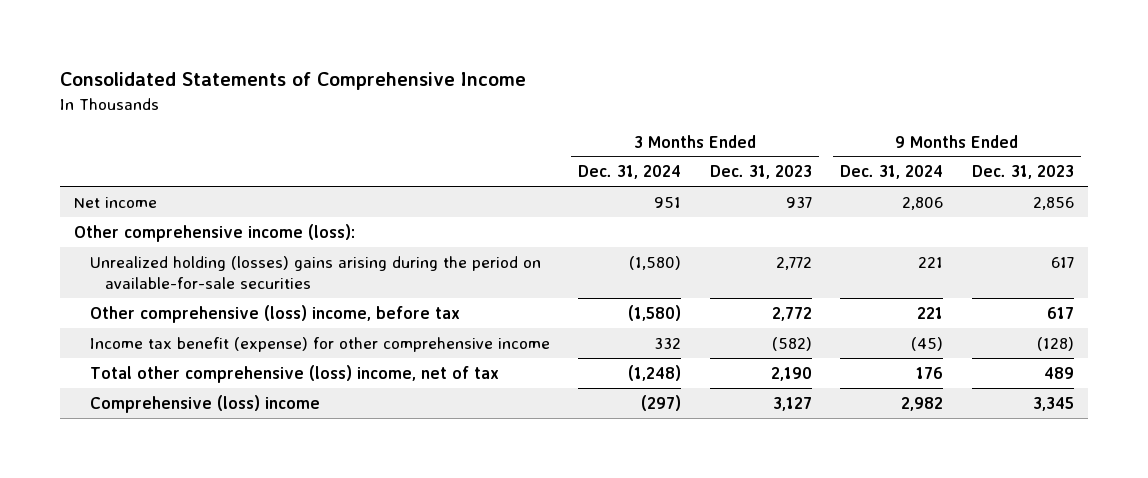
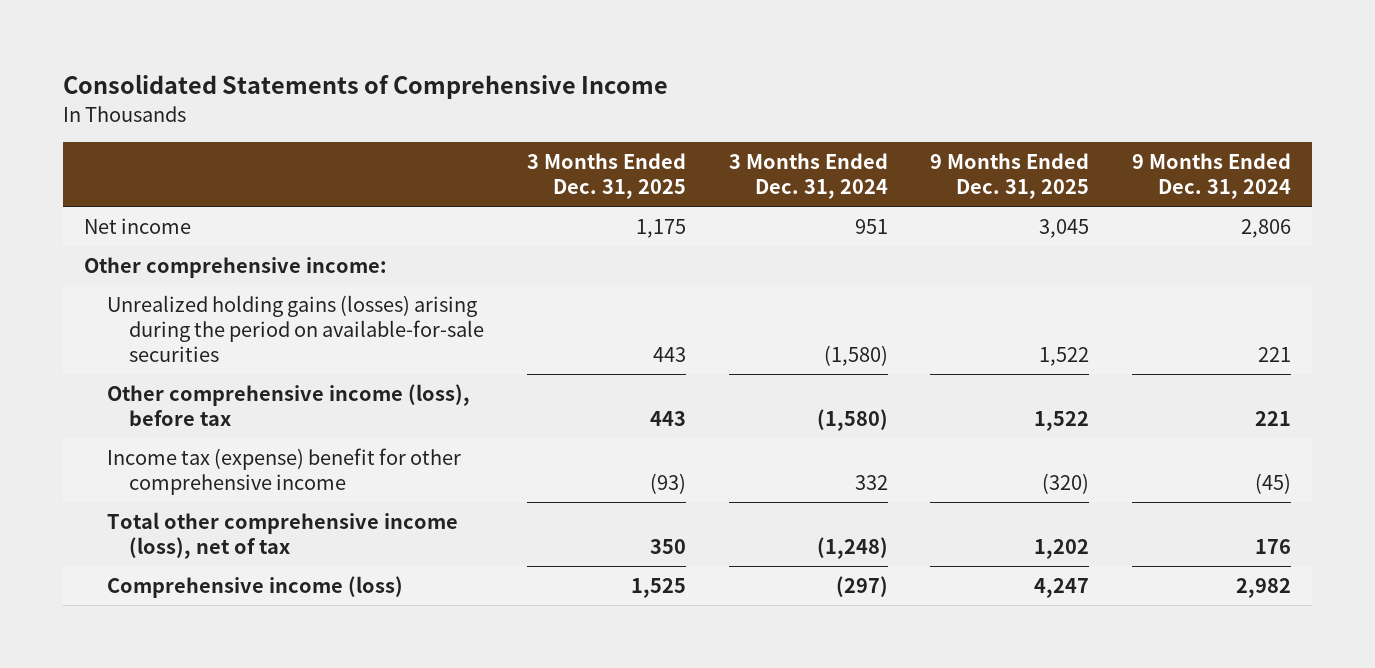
[709,165,812,180] Dec. 31, 2023 -> none
[971,165,1074,180] Dec. 31, 2023 -> none
none -> [526,152,686,199] 3 Months Ended Dec. 31, 2025
none -> [930,152,1090,199] 9 Months Ended Dec. 31, 2025
[74,223,356,242] Other comprehensive income (loss): -> [84,256,388,278] Other comprehensive income:
[89,255,541,290] Unrealized holding (losses) gains arising during the period on available-for-sale securities -> [106,294,485,363] Unrealized holding gains (losses) arising during the period on available-for-sale securities
[89,304,460,323] Other comprehensive (loss) income, before tax -> [106,383,470,426] Other comprehensive income (loss), before tax
[89,336,550,352] Income tax benefit (expense) for other comprehensive income -> [106,447,461,495] Income tax (expense) benefit for other comprehensive income
[89,364,499,383] Total other comprehensive (loss) income, net of tax -> [106,511,458,559] Total other comprehensive income (loss), net of tax
[89,394,320,413] Comprehensive (loss) income -> [106,575,403,598] Comprehensive income (loss)

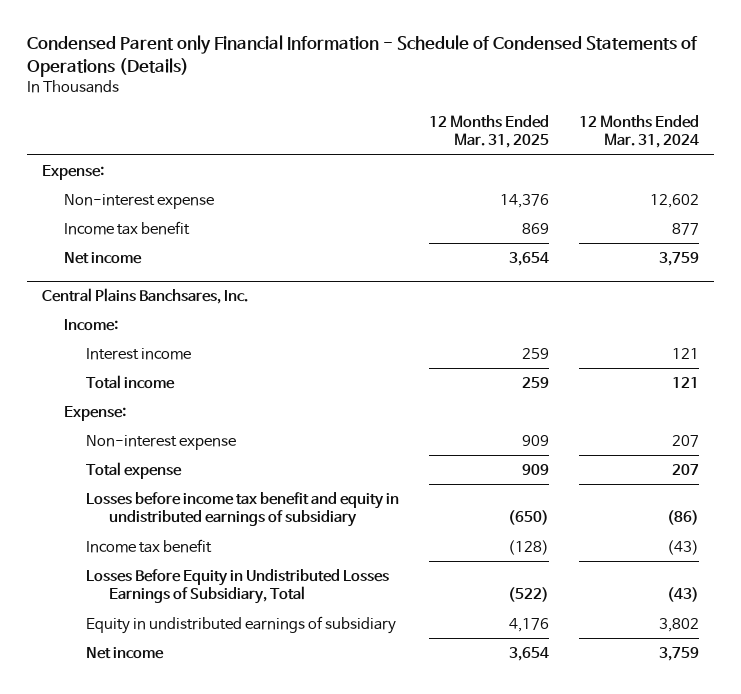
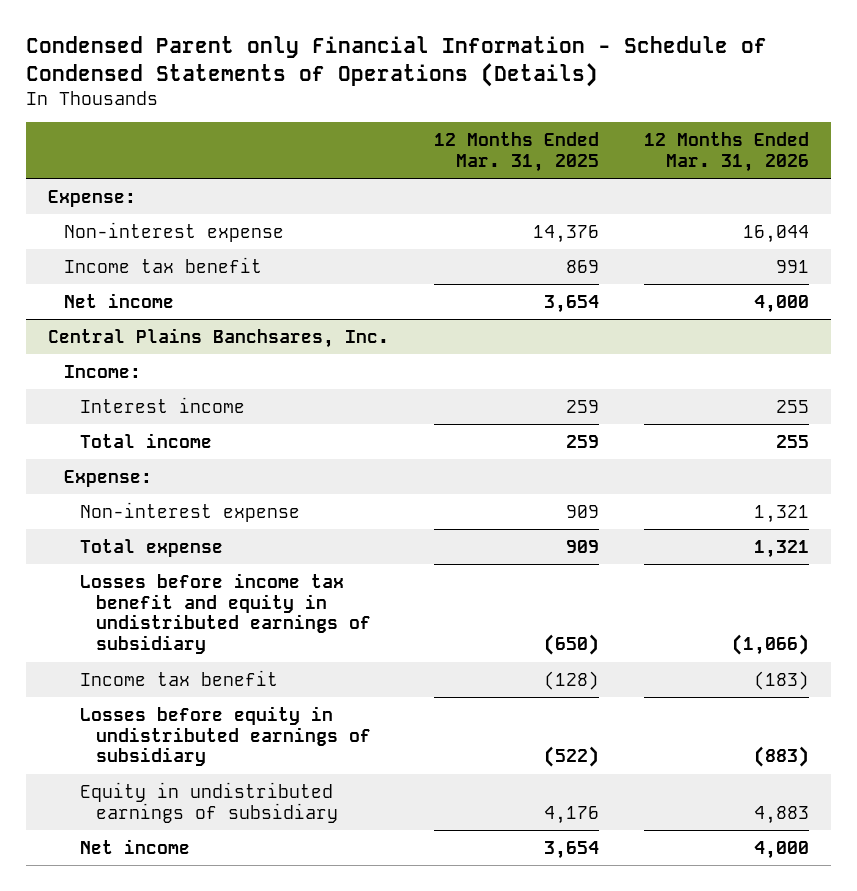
[579,114,700,149] 12 Months Ended Mar. 31, 2024 -> none
none -> [643,131,809,172] 12 Months Ended Mar. 31, 2026
[86,568,390,605] Losses Before Equity in Undistributed Losses Earnings of Subsidiary, Total -> [80,705,372,767] Losses before equity in undistributed earnings of subsidiary

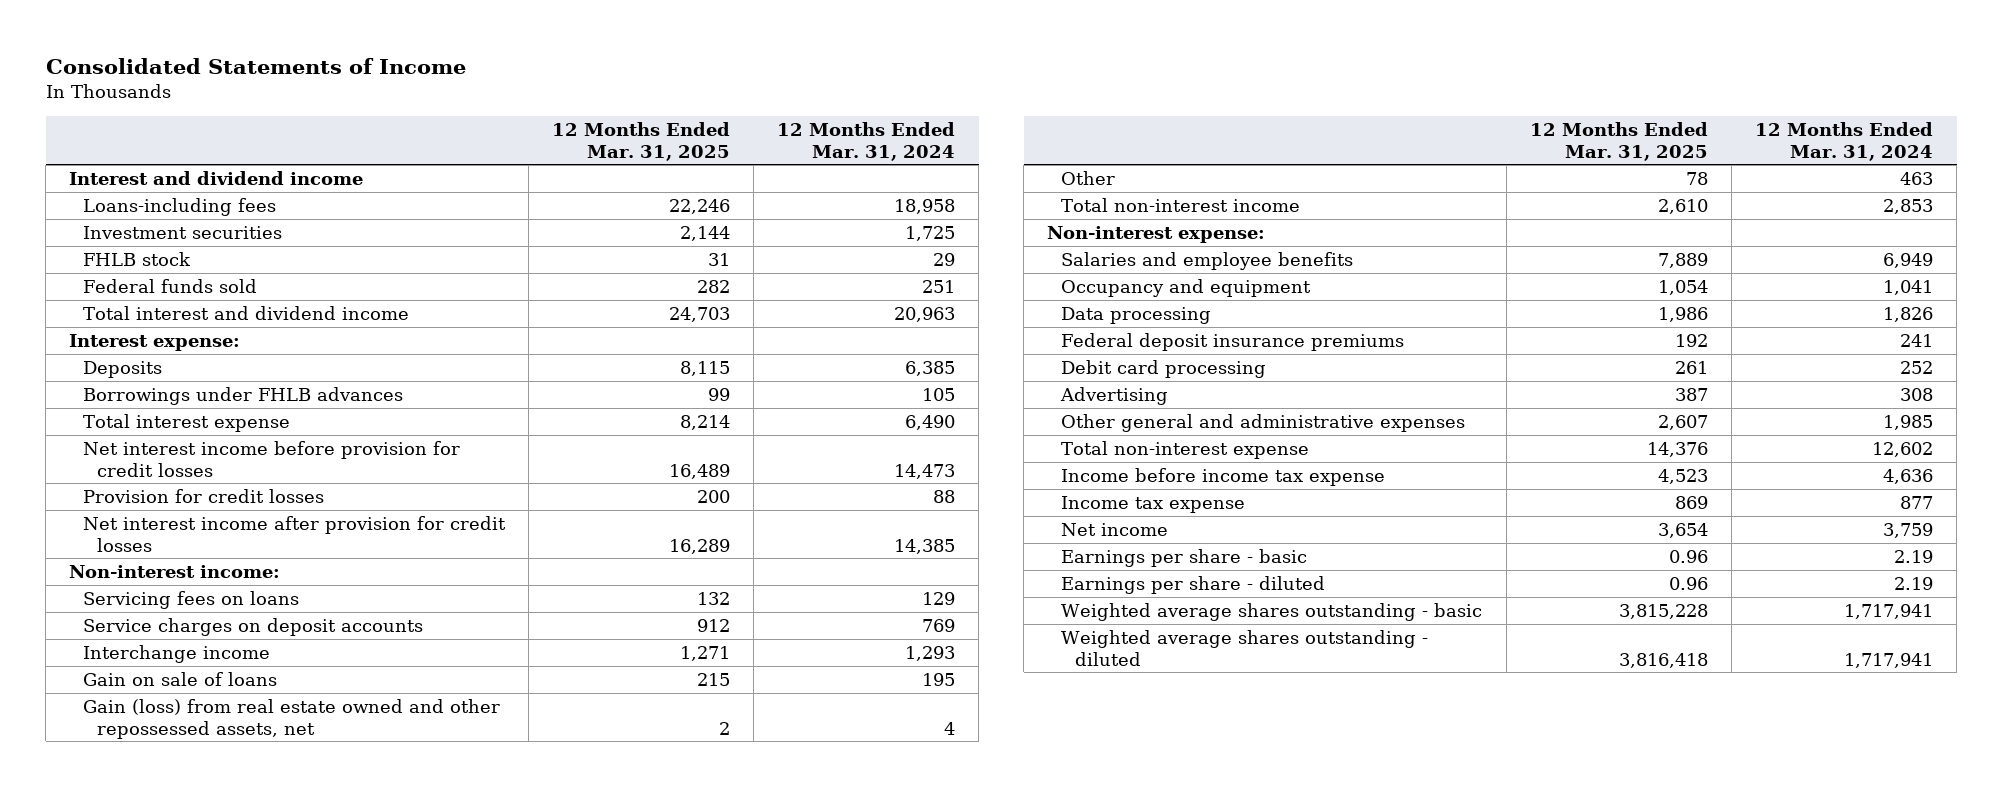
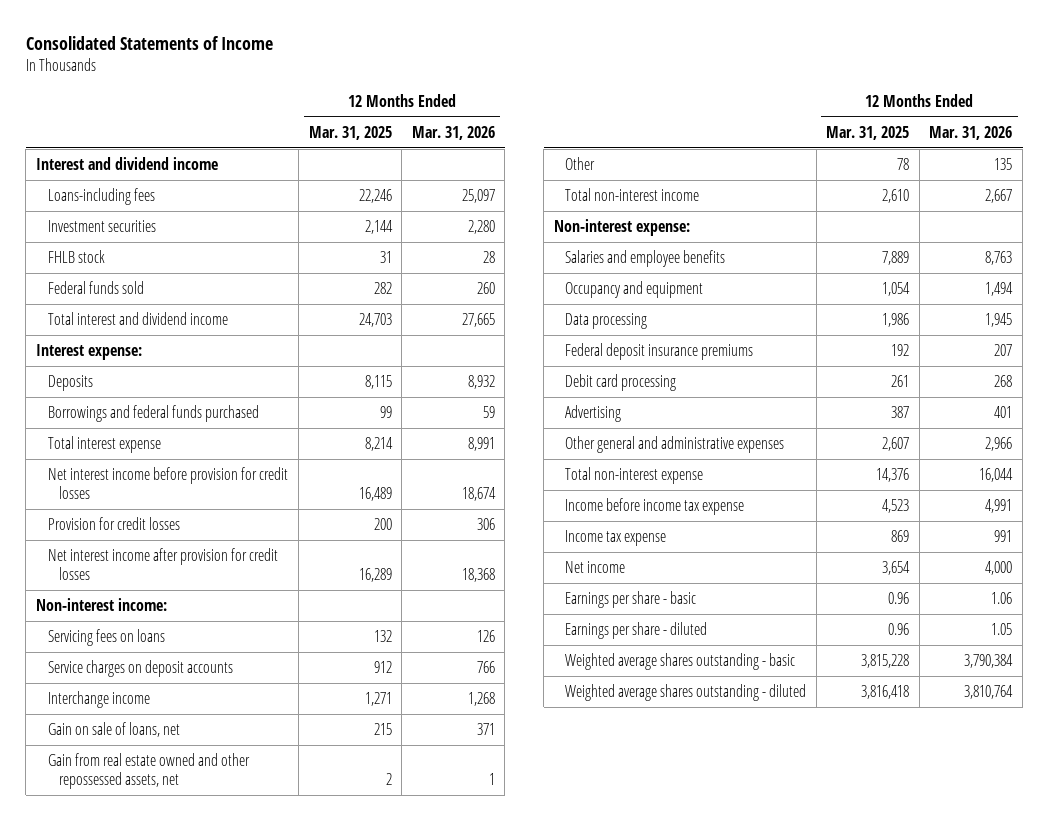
[777,121,956,161] 12 Months Ended Mar. 31, 2024 -> none
none -> [411,125,495,140] Mar. 31, 2026
[83,386,404,405] Borrowings under FHLB advances -> [47,404,259,422] Borrowings and federal funds purchased
[83,671,278,686] Gain on sale of loans -> [47,721,180,737] Gain on sale of loans, net
[83,698,501,739] Gain (loss) from real estate owned and other repossessed assets, net -> [47,752,250,789] Gain from real estate owned and other repossessed assets, net

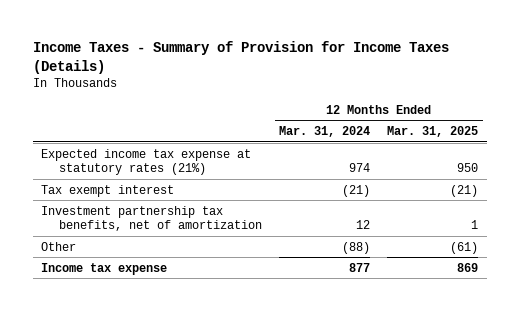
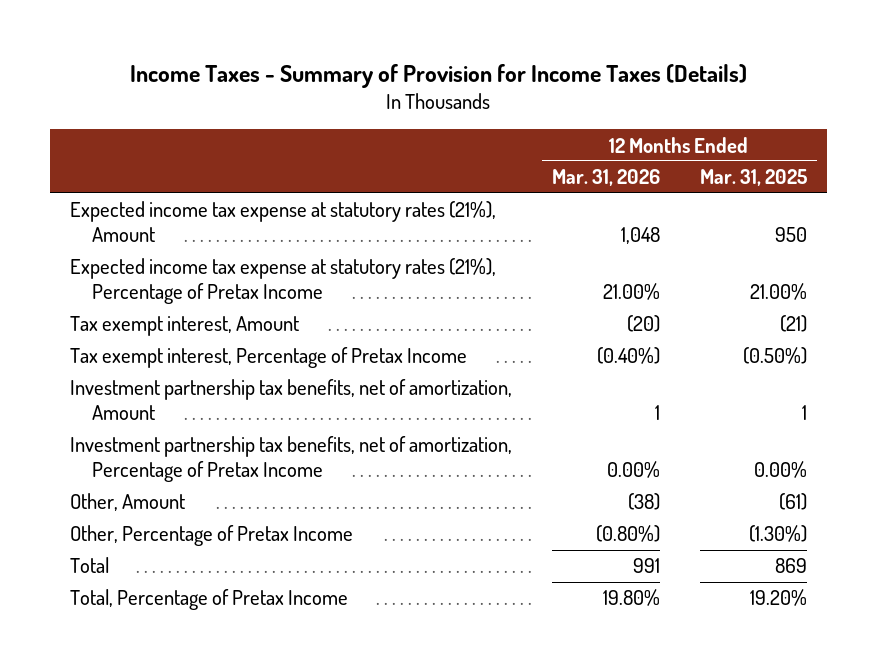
[279,126,371,138] Mar. 31, 2024 -> none
none -> [551,169,660,187] Mar. 31, 2026
[41,148,252,176] Expected income tax expense at statutory rates (21%) -> [70,201,497,243] Expected income tax expense at statutory rates (21%), Amount
none -> [70,258,497,305] Expected income tax expense at statutory rates (21%), Percentage of Pretax Income
[41,184,175,197] Tax exempt interest -> [70,316,300,337] Tax exempt interest, Amount
none -> [70,347,468,369] Tax exempt interest, Percentage of Pretax Income
[41,205,263,232] Investment partnership tax benefits, net of amortization -> [70,379,513,421] Investment partnership tax benefits, net of amortization, Amount
none -> [70,436,513,483] Investment partnership tax benefits, net of amortization, Percentage of Pretax Income
[41,241,77,251] Other -> [70,493,186,512] Other, Amount
none -> [70,525,354,547] Other, Percentage of Pretax Income
[41,262,168,275] Income tax expense -> [70,557,110,574] Total
none -> [70,589,349,611] Total, Percentage of Pretax Income

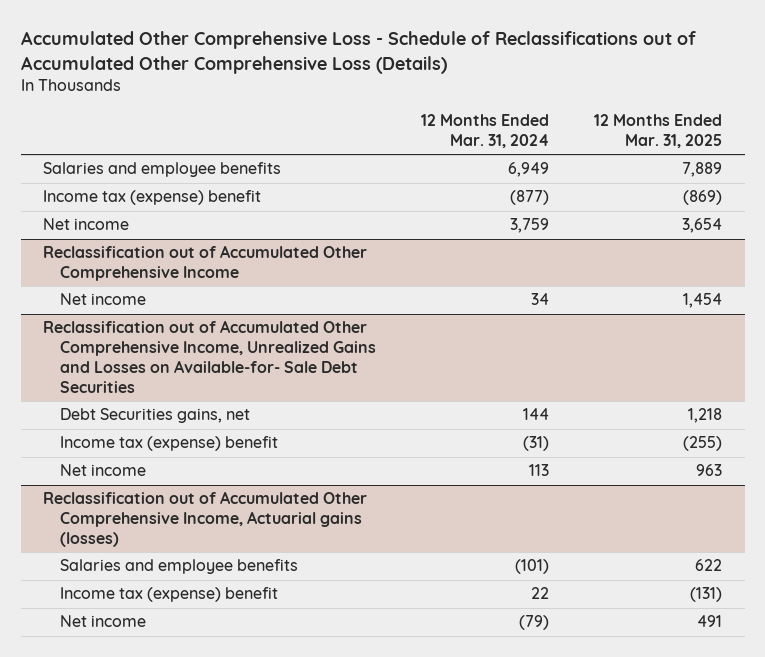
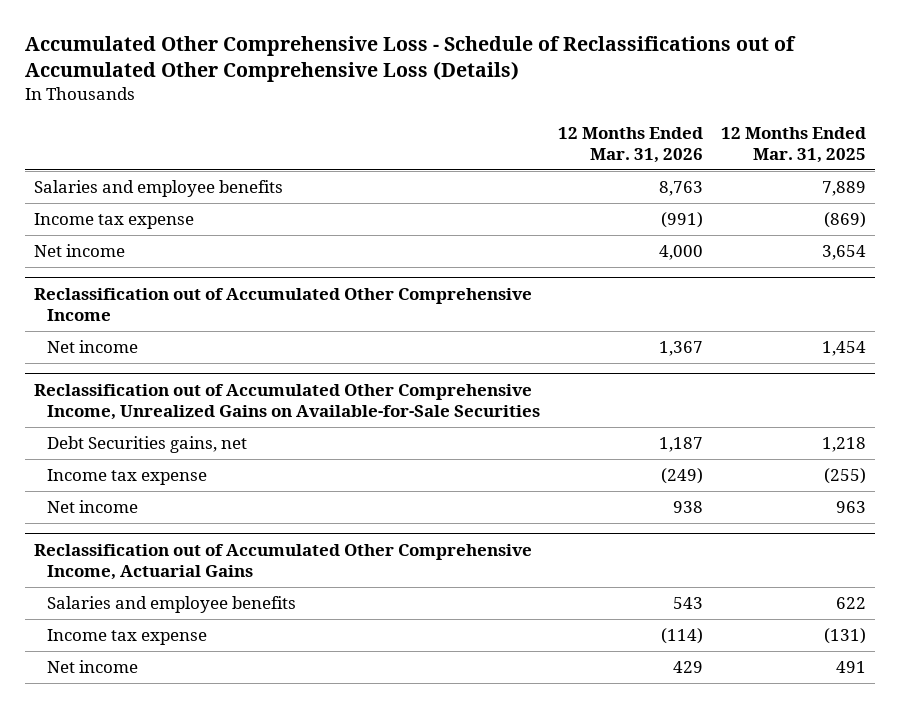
[420,114,549,149] 12 Months Ended Mar. 31, 2024 -> none
none -> [558,126,704,164] 12 Months Ended Mar. 31, 2026
[43,190,262,206] Income tax (expense) benefit -> [33,213,194,230] Income tax expense
[43,320,376,394] Reclassification out of Accumulated Other Comprehensive Income, Unrealized Gains and Losses on Available-for- Sale Debt Securities -> [33,383,541,421] Reclassification out of Accumulated Other Comprehensive Income, Unrealized Gains on Available-for-Sale Securities
[59,436,278,452] Income tax (expense) benefit -> [47,469,208,486] Income tax expense
[43,491,368,548] Reclassification out of Accumulated Other Comprehensive Income, Actuarial gains (losses) -> [33,543,532,581] Reclassification out of Accumulated Other Comprehensive Income, Actuarial Gains
[59,587,278,603] Income tax (expense) benefit -> [47,629,208,646] Income tax expense

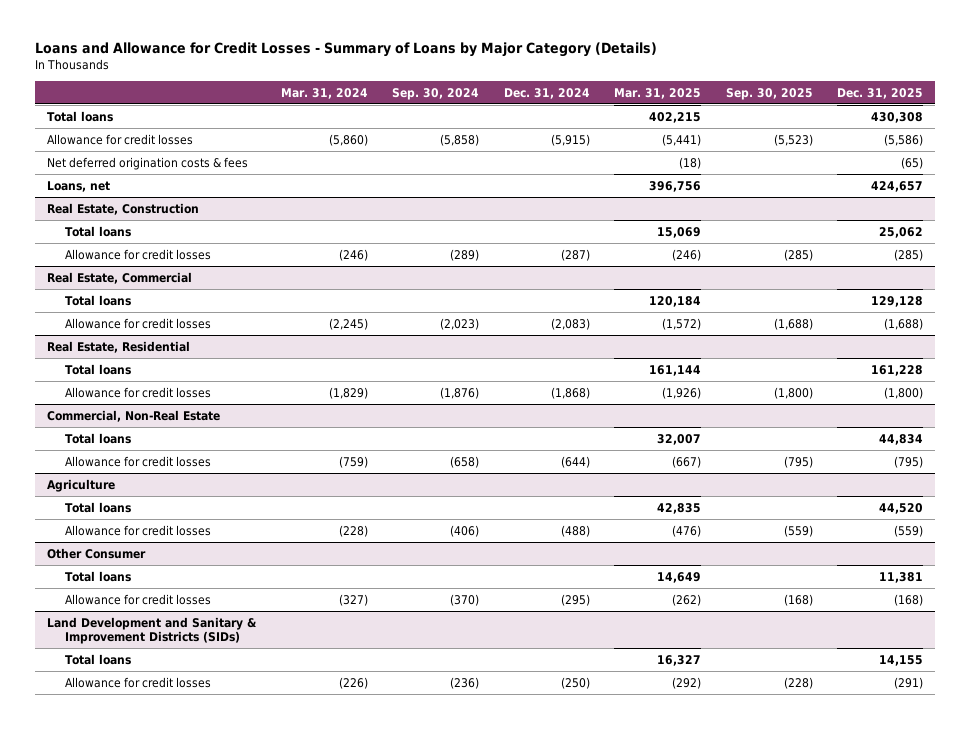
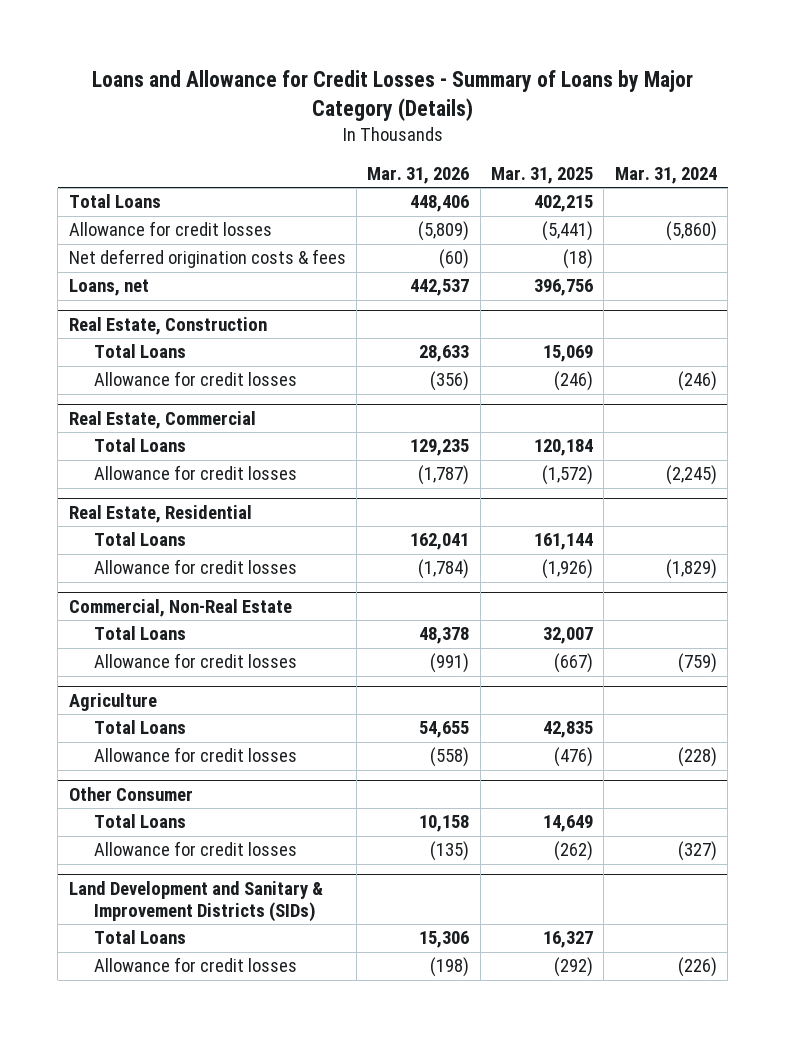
[392,87,480,100] Sep. 30, 2024 -> none
[503,87,590,99] Dec. 31, 2024 -> none
[725,87,813,100] Sep. 30, 2025 -> none
[836,87,923,99] Dec. 31, 2025 -> none
none -> [367,167,470,185] Mar. 31, 2026
[47,110,114,122] Total loans -> [68,194,161,209] Total Loans
[65,225,132,237] Total loans -> [94,344,187,359] Total Loans
[65,294,132,306] Total loans -> [94,438,187,453] Total Loans
[65,363,132,375] Total loans -> [94,532,187,547] Total Loans
[65,432,132,444] Total loans -> [94,626,187,641] Total Loans
[65,501,132,513] Total loans -> [94,720,187,735] Total Loans
[65,570,132,582] Total loans -> [94,814,187,829] Total Loans
[65,653,132,665] Total loans -> [94,930,187,945] Total Loans

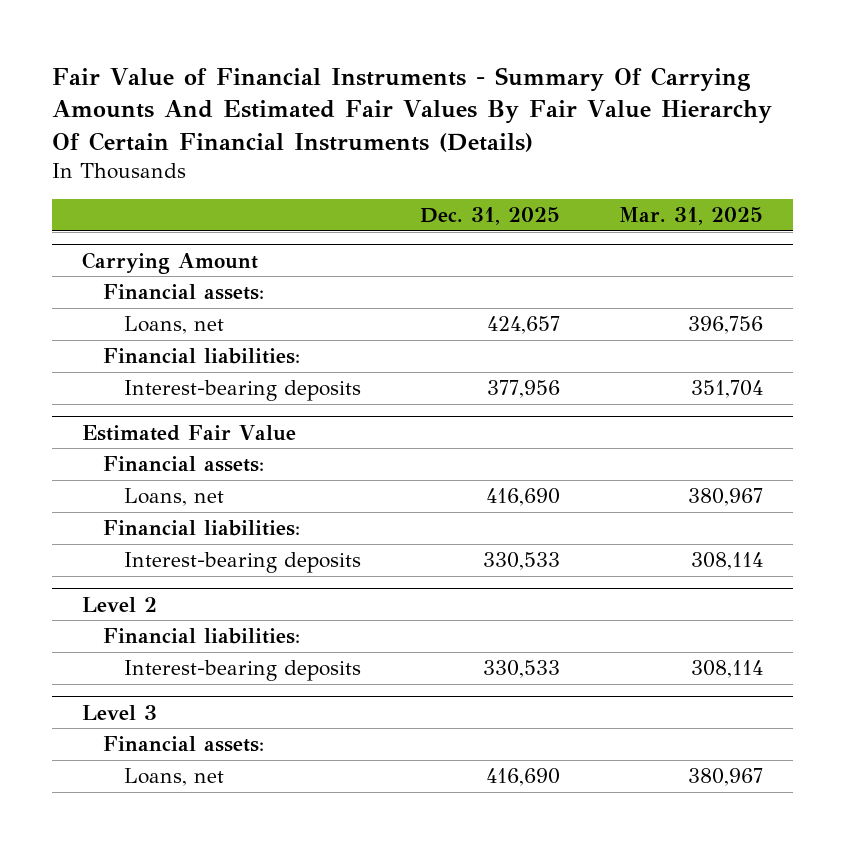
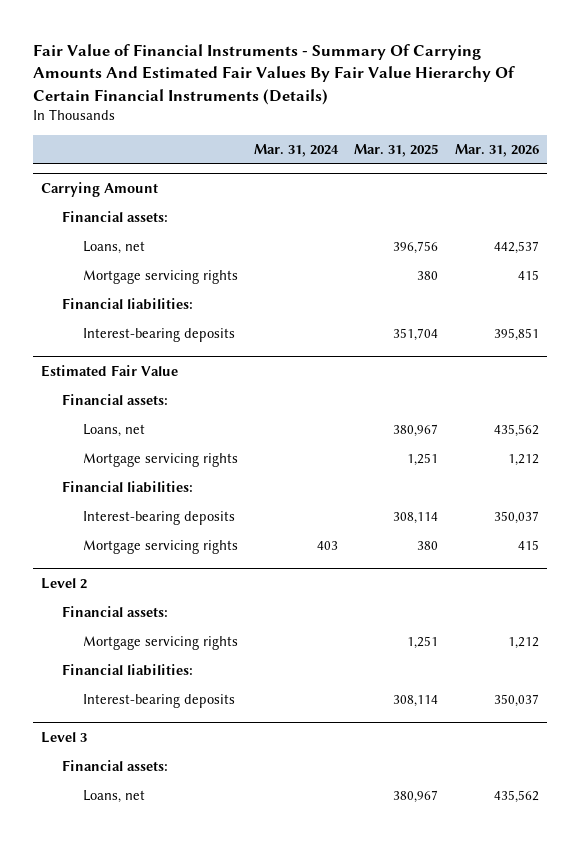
[420,207,561,226] Dec. 31, 2025 -> none
none -> [254,143,340,157] Mar. 31, 2024
none -> [454,143,539,157] Mar. 31, 2026
none -> [82,270,238,285] Mortgage servicing rights
none -> [82,453,238,468] Mortgage servicing rights
none -> [82,540,238,555] Mortgage servicing rights
none -> [62,606,169,618] Financial assets:
none -> [82,636,238,651] Mortgage servicing rights

